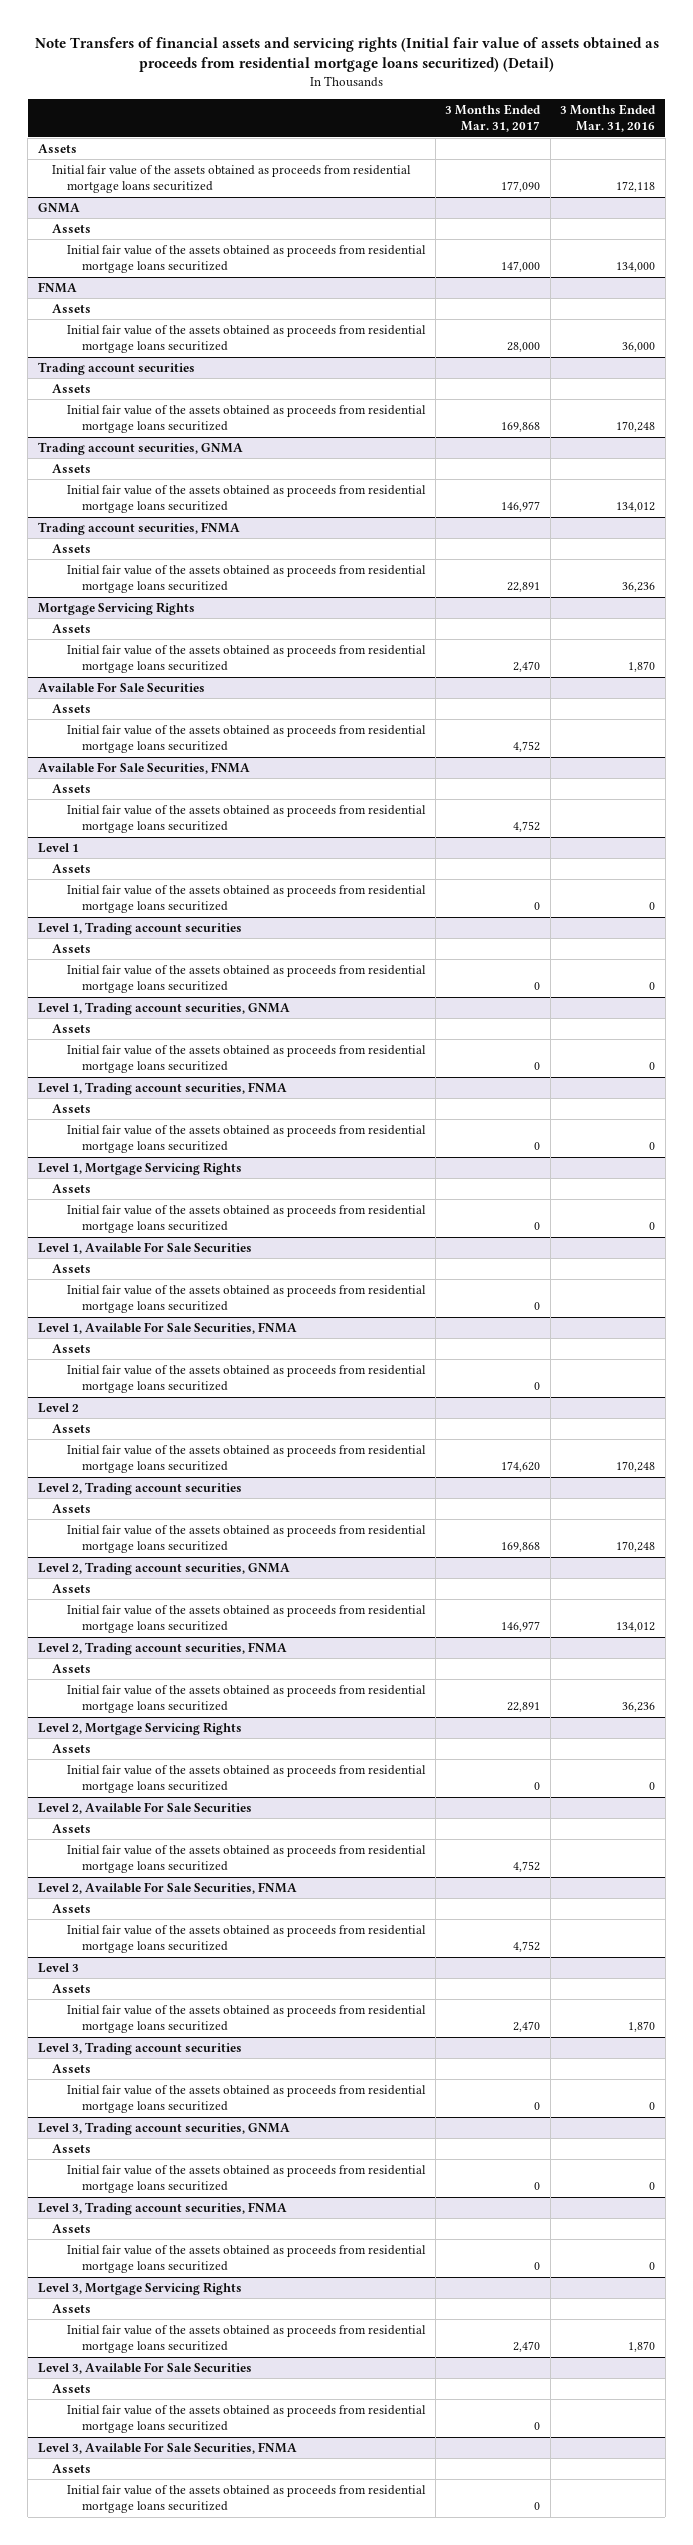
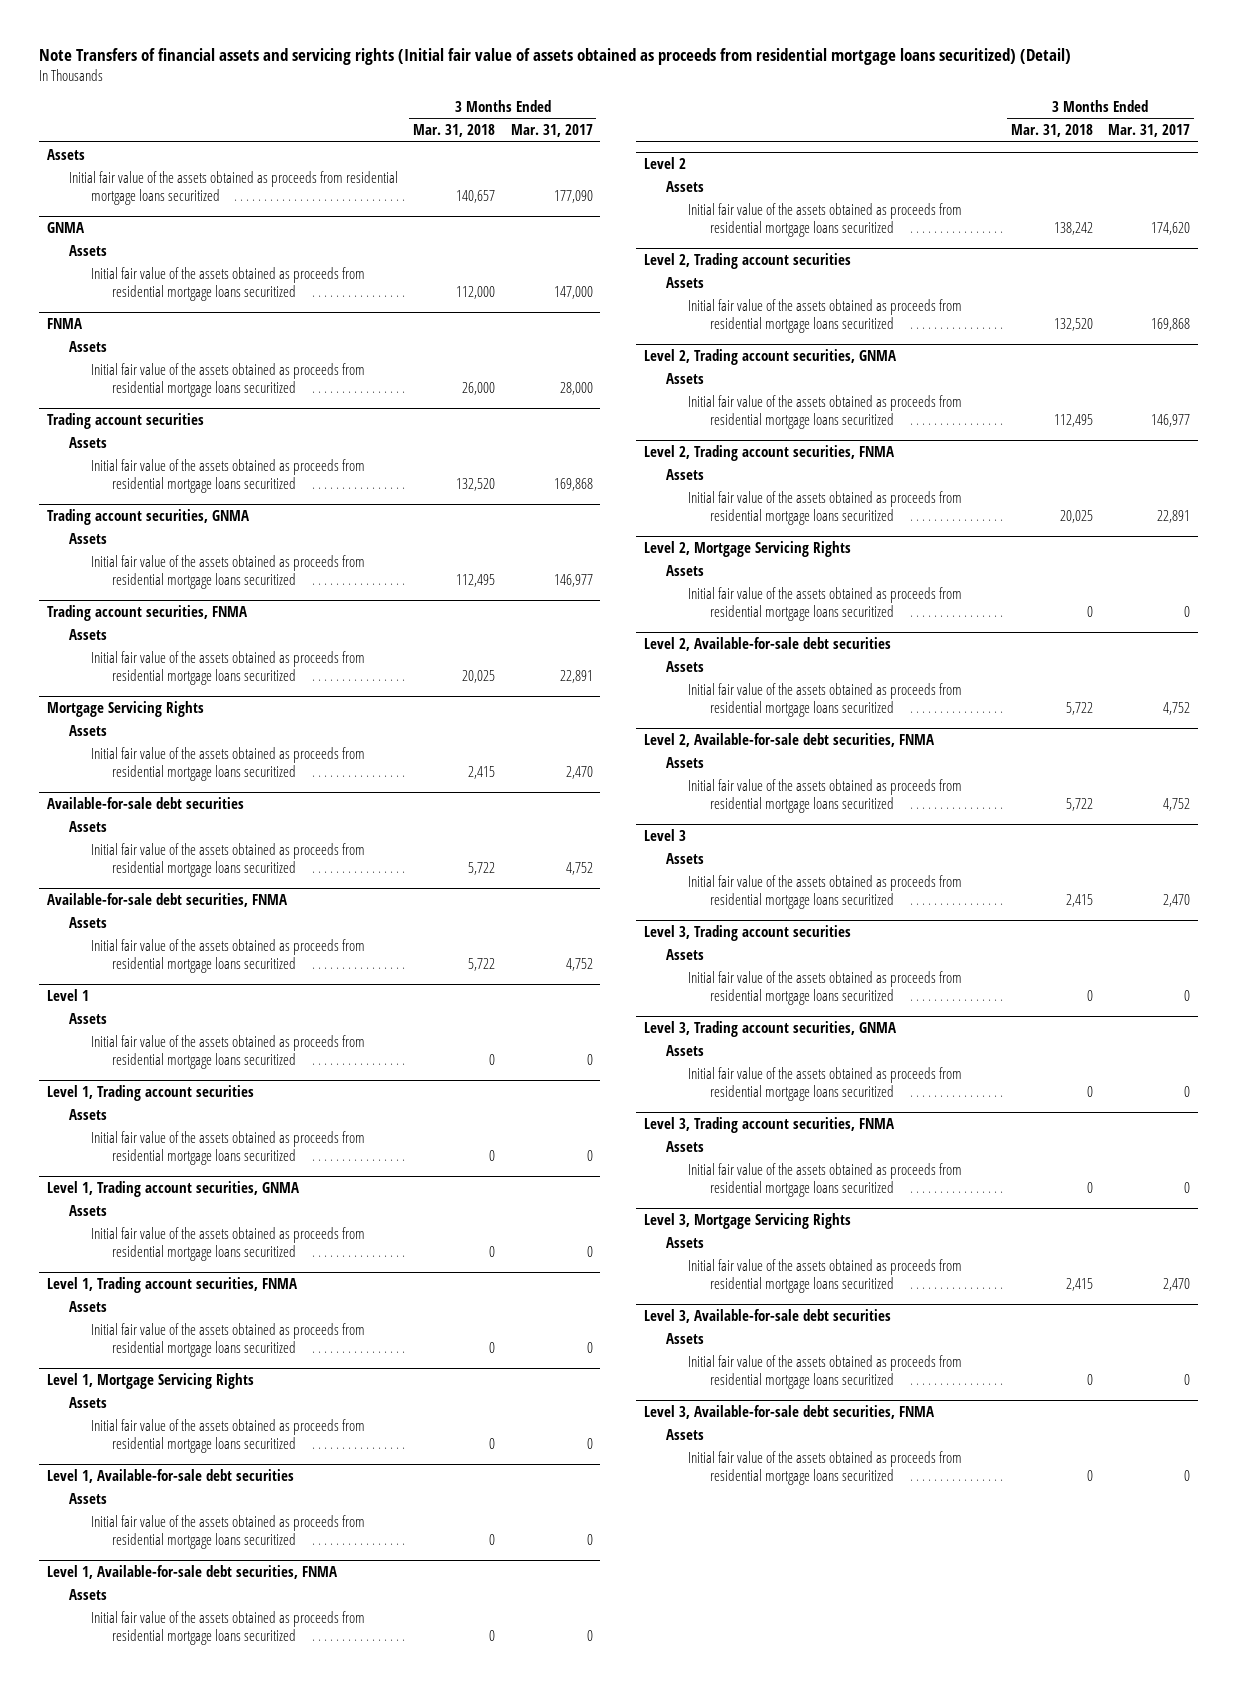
[560,103,657,133] 3 Months Ended Mar. 31, 2016 -> none
none -> [413,124,496,138] Mar. 31, 2018
[37,681,205,693] Available For Sale Securities -> [46,796,244,809] Available-for-sale debt securities
[37,761,250,774] Available For Sale Securities, FNMA -> [46,892,288,907] Available-for-sale debt securities, FNMA
[37,1241,252,1254] Level 1, Available For Sale Securities -> [46,1468,294,1483] Level 1, Available-for-sale debt securities
[37,1321,297,1334] Level 1, Available For Sale Securities, FNMA -> [46,1564,338,1579] Level 1, Available-for-sale debt securities, FNMA
[37,1801,252,1814] Level 2, Available For Sale Securities -> [644,636,892,651] Level 2, Available-for-sale debt securities
[37,1881,297,1894] Level 2, Available For Sale Securities, FNMA -> [644,732,936,747] Level 2, Available-for-sale debt securities, FNMA
[37,2361,252,2374] Level 3, Available For Sale Securities -> [644,1308,892,1323] Level 3, Available-for-sale debt securities
[37,2441,297,2454] Level 3, Available For Sale Securities, FNMA -> [644,1404,936,1419] Level 3, Available-for-sale debt securities, FNMA

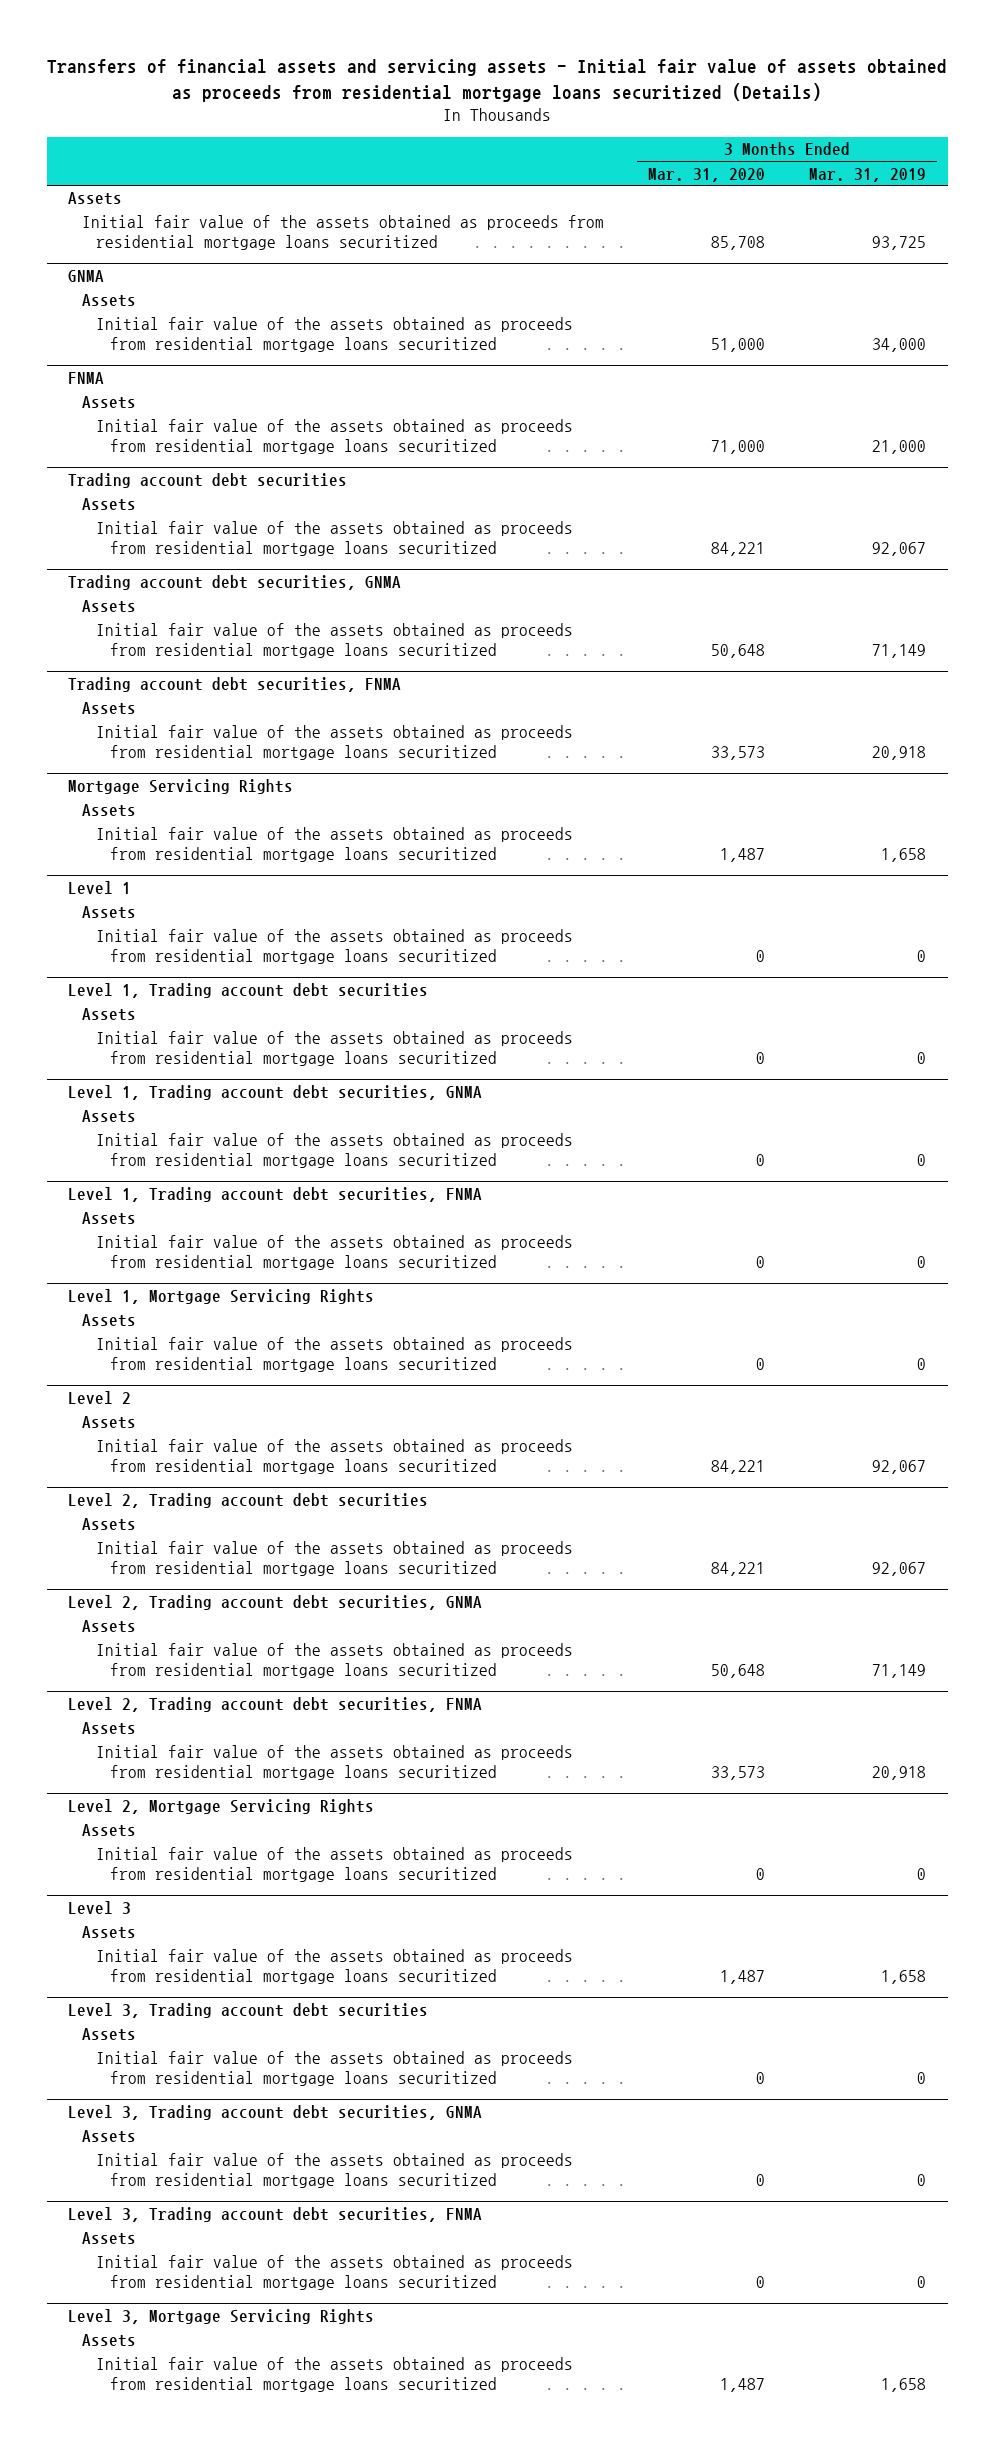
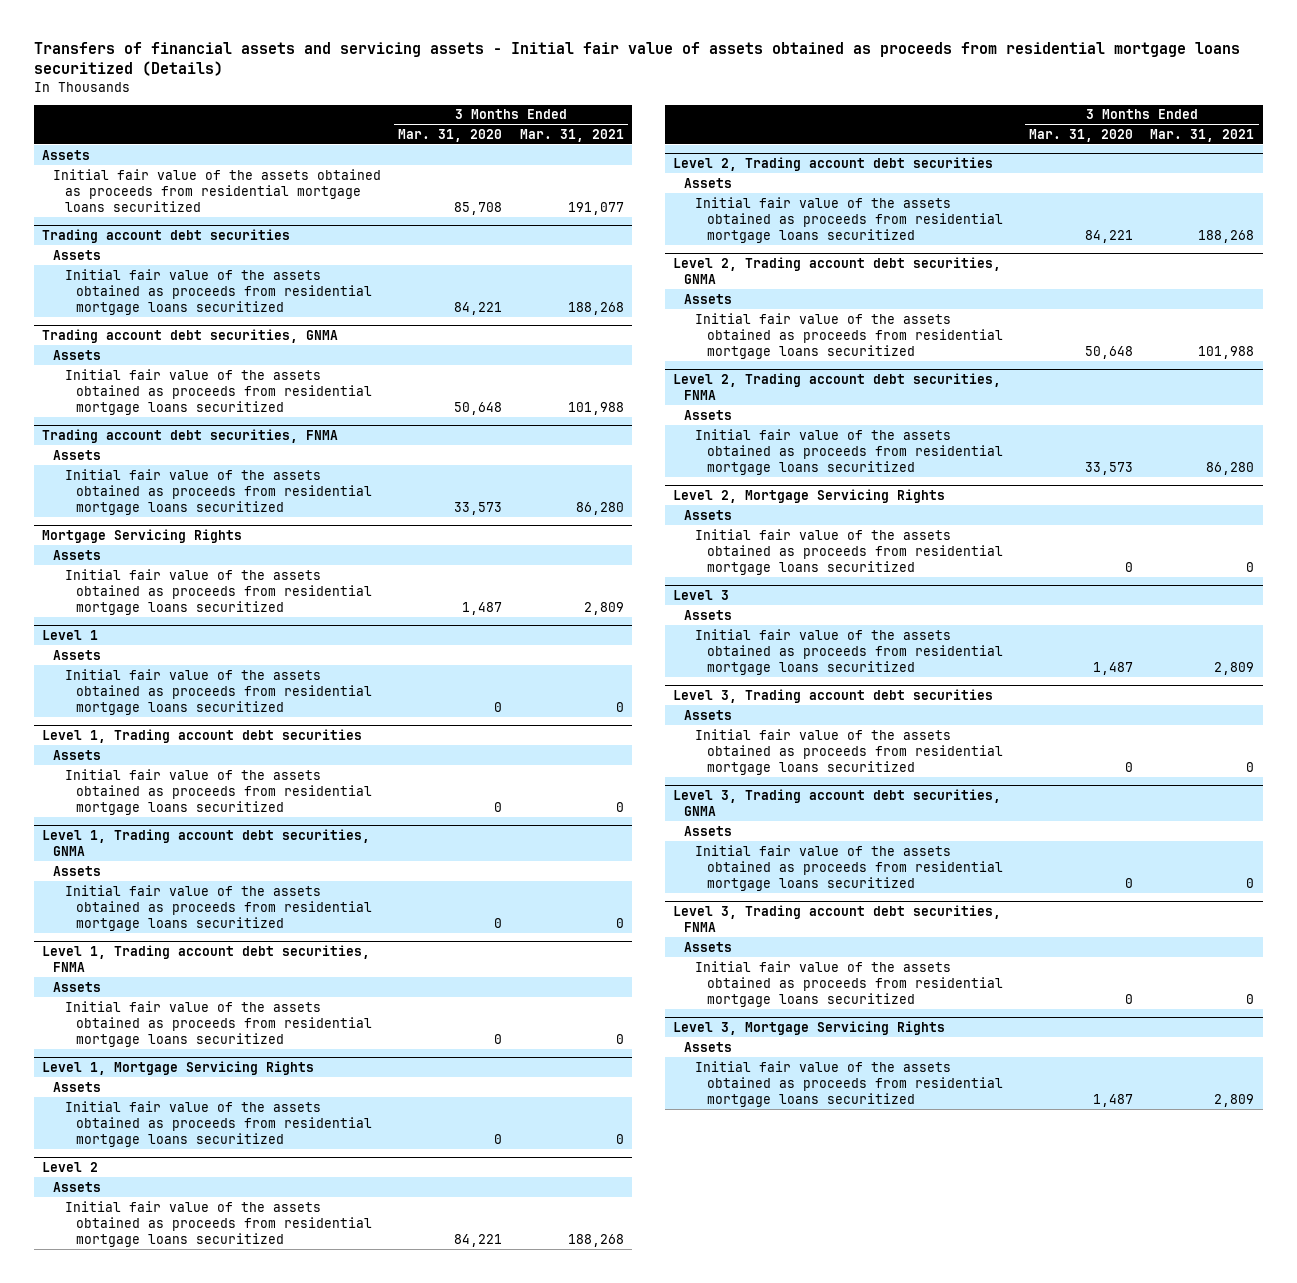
[809,167,927,182] Mar. 31, 2019 -> none
none -> [519,128,624,142] Mar. 31, 2021
[68,270,105,283] GNMA -> none
[82,294,137,308] Assets -> none
[96,317,574,352] Initial fair value of the assets obtained as proceeds from residential mortgage loans securitized -> none
[68,372,105,385] FNMA -> none
[82,396,137,410] Assets -> none
[96,419,574,454] Initial fair value of the assets obtained as proceeds from residential mortgage loans securitized -> none

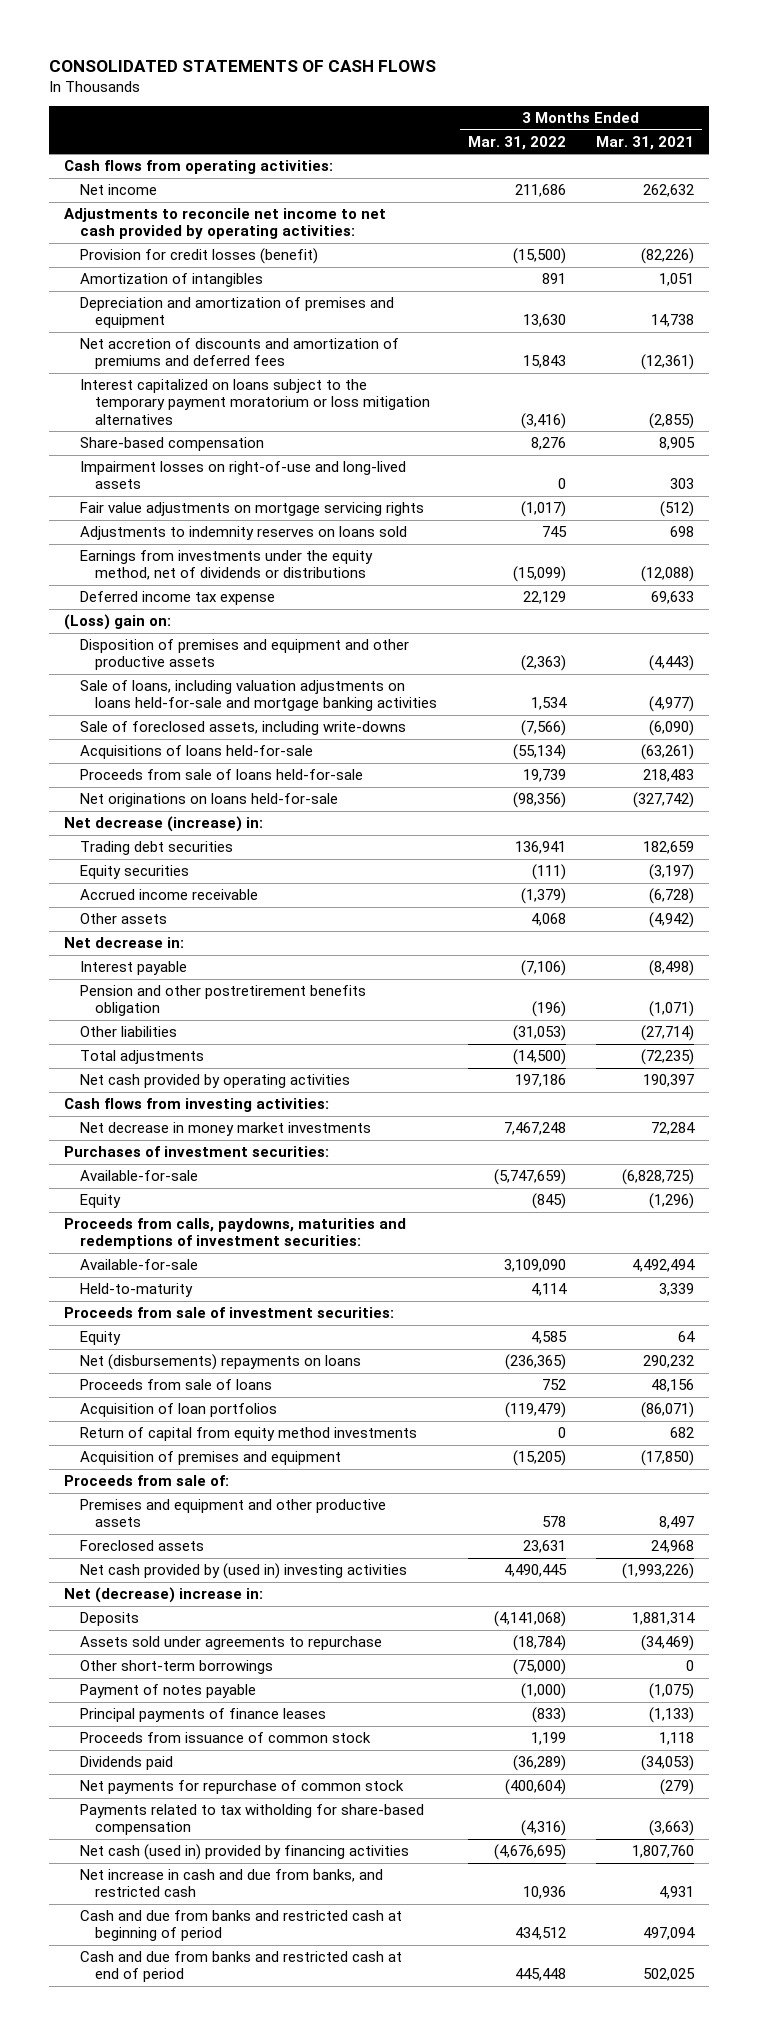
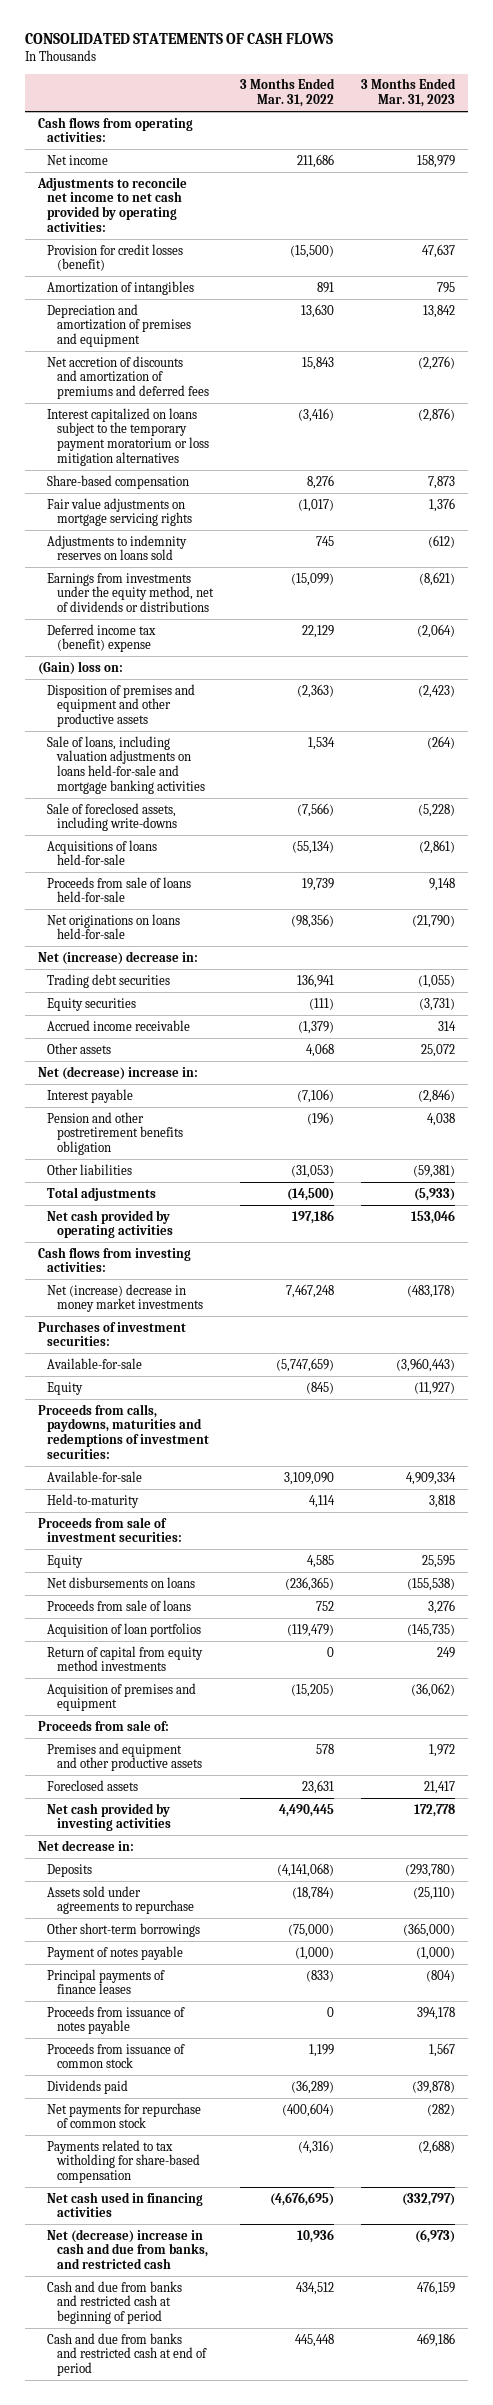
[595,135,694,150] Mar. 31, 2021 -> none
none -> [360,78,456,108] 3 Months Ended Mar. 31, 2023
[79,461,406,490] Impairment losses on right-of-use and long-lived assets -> none
[79,591,275,606] Deferred income tax expense -> [47,623,157,653] Deferred income tax (benefit) expense
[63,614,171,631] (Loss) gain on: -> [38,660,124,675] (Gain) loss on:
[63,816,263,833] Net decrease (increase) in: -> [38,950,199,965] Net (increase) decrease in:
[63,1587,263,1604] Net (decrease) increase in: -> [38,1065,199,1080] Net (decrease) increase in:
[79,1122,371,1137] Net decrease in money market investments -> [47,1283,203,1313] Net (increase) decrease in money market investments
[79,1354,361,1371] Net (disbursements) repayments on loans -> [47,1576,196,1588] Net disbursements on loans
[79,1563,407,1580] Net cash provided by (used in) investing activities -> [47,1802,171,1832] Net cash provided by investing activities
[63,937,184,949] Net decrease in: -> [38,1839,135,1851] Net decrease in:
none -> [47,2005,186,2035] Proceeds from issuance of notes payable
[79,1844,409,1861] Net cash (used in) provided by financing activities -> [47,2191,204,2218] Net cash used in financing activities
[79,1869,383,1898] Net increase in cash and due from banks, and restricted cash -> [47,2228,208,2270] Net (decrease) increase in cash and due from banks, and restricted cash

